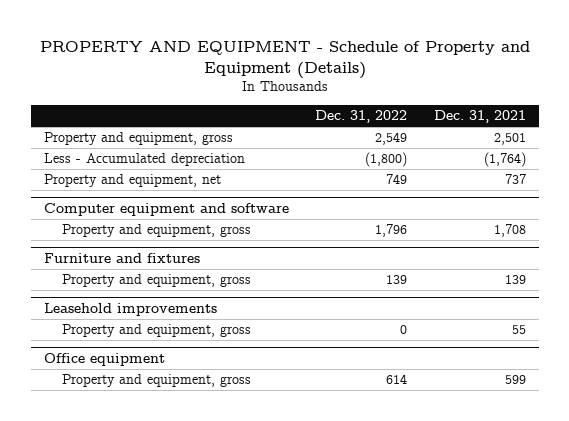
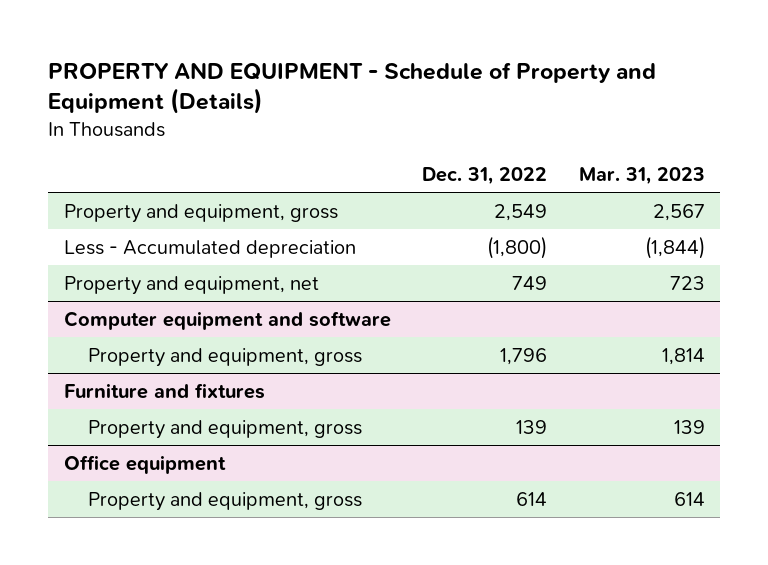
[433,110,526,124] Dec. 31, 2021 -> none
none -> [578,166,705,185] Mar. 31, 2023
[43,303,217,317] Leasehold improvements -> none
[61,324,251,338] Property and equipment, gross -> none

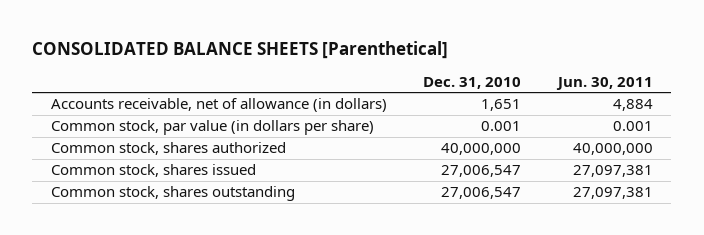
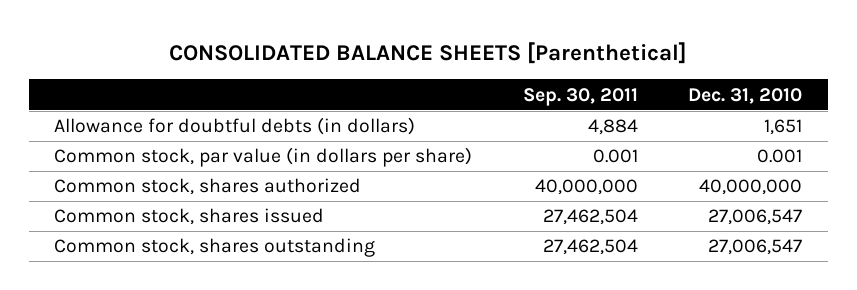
[556,76,654,90] Jun. 30, 2011 -> none
none -> [522,87,638,106] Sep. 30, 2011
[50,98,387,113] Accounts receivable, net of allowance (in dollars) -> [54,117,416,136] Allowance for doubtful debts (in dollars)

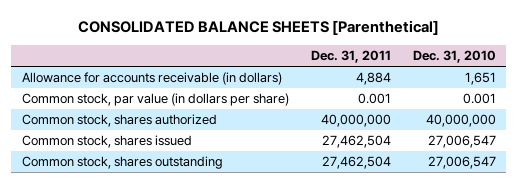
[522,87,638,106] Sep. 30, 2011 -> none
none -> [310,50,391,64] Dec. 31, 2011
[54,117,416,136] Allowance for doubtful debts (in dollars) -> [22,72,283,86] Allowance for accounts receivable (in dollars)

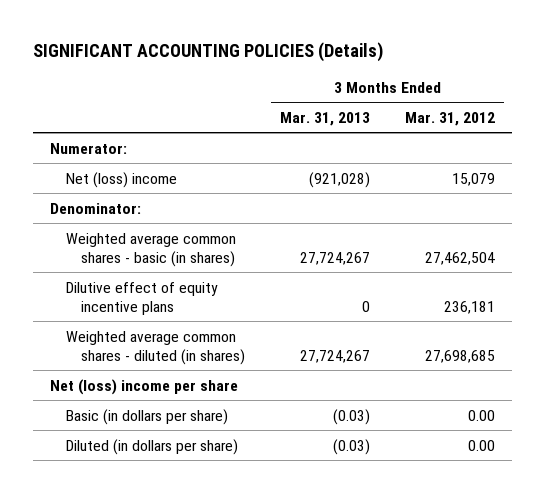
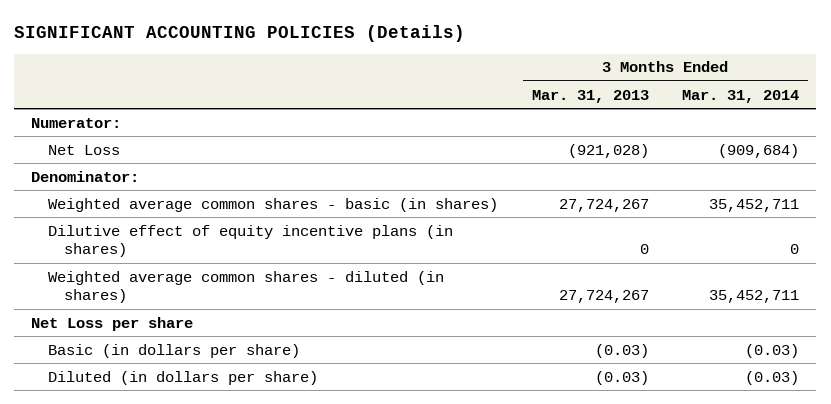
[404,111,495,126] Mar. 31, 2012 -> none
none -> [682,89,800,103] Mar. 31, 2014
[65,171,177,188] Net (loss) income -> [47,144,120,155] Net Loss
[65,281,218,316] Dilutive effect of equity incentive plans -> [47,224,453,258] Dilutive effect of equity incentive plans (in shares)
[49,378,238,395] Net (loss) income per share -> [31,316,194,331] Net Loss per share

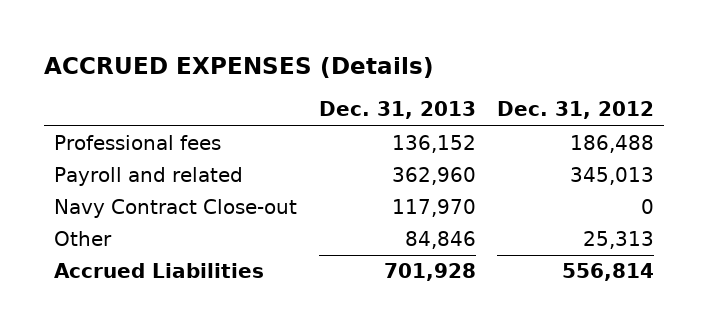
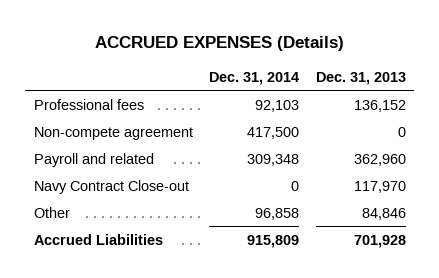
[496,101,654,120] Dec. 31, 2012 -> none
none -> [209,71,300,85] Dec. 31, 2014
none -> [33,126,193,140] Non-compete agreement

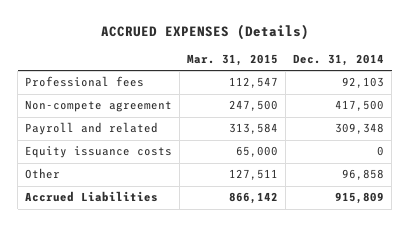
[315,71,406,85] Dec. 31, 2013 -> none
none -> [187,54,279,67] Mar. 31, 2015
[33,179,189,194] Navy Contract Close-out -> none
none -> [25,146,173,159] Equity issuance costs

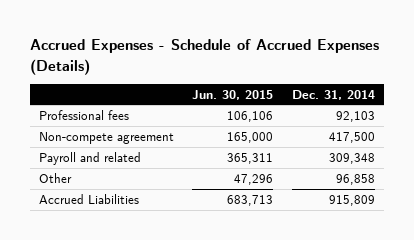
[100,24,309,41] ACCRUED EXPENSES (Details) -> [29,39,379,75] Accrued Expenses - Schedule of Accrued Expenses (Details)
[187,54,279,67] Mar. 31, 2015 -> none
none -> [192,89,274,100] Jun. 30, 2015
[25,146,173,159] Equity issuance costs -> none

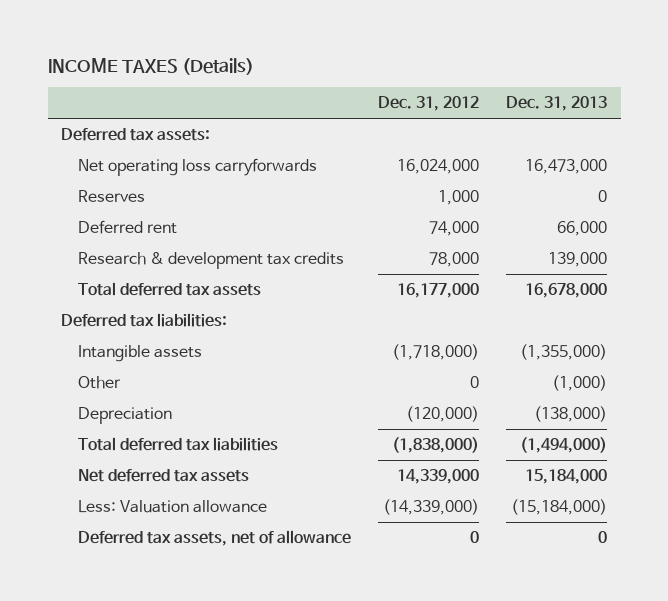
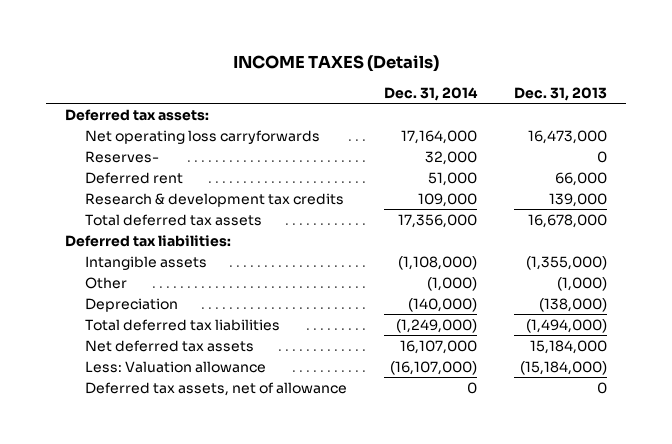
[377,96,479,112] Dec. 31, 2012 -> none
none -> [384,86,479,101] Dec. 31, 2014
[77,190,145,203] Reserves -> [85,150,160,163] Reserves-

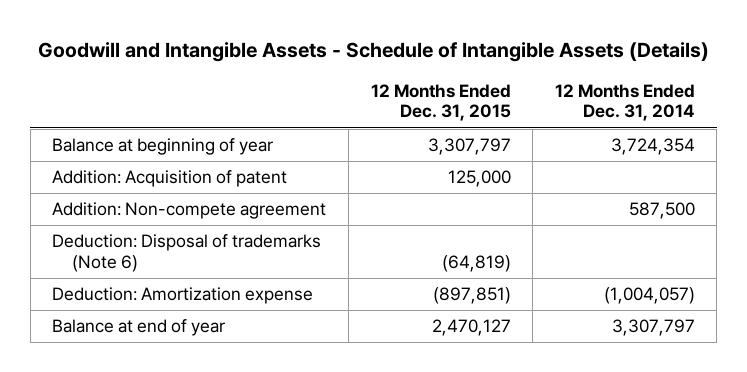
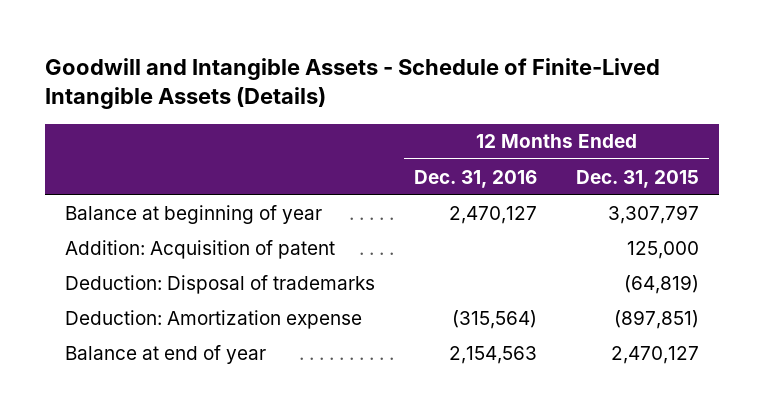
[37,41,709,62] Goodwill and Intangible Assets - Schedule of Intangible Assets (Details) -> [44,57,660,110] Goodwill and Intangible Assets - Schedule of Finite-Lived Intangible Assets (Details)
[554,83,695,122] 12 Months Ended Dec. 31, 2014 -> none
none -> [413,169,537,188] Dec. 31, 2016
[52,202,327,220] Addition: Non-compete agreement -> none
[52,234,322,273] Deduction: Disposal of trademarks (Note 6) -> [64,274,375,294] Deduction: Disposal of trademarks

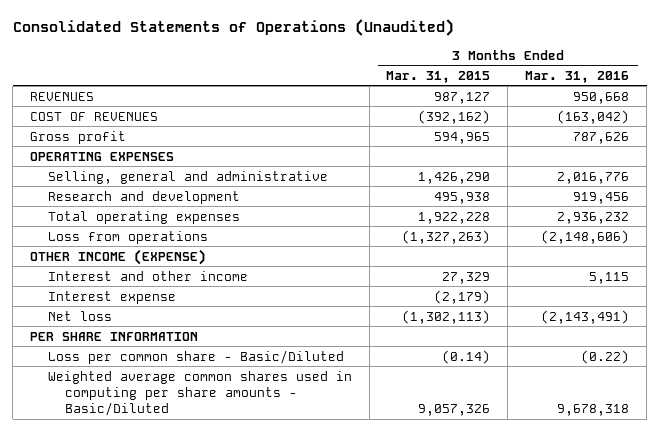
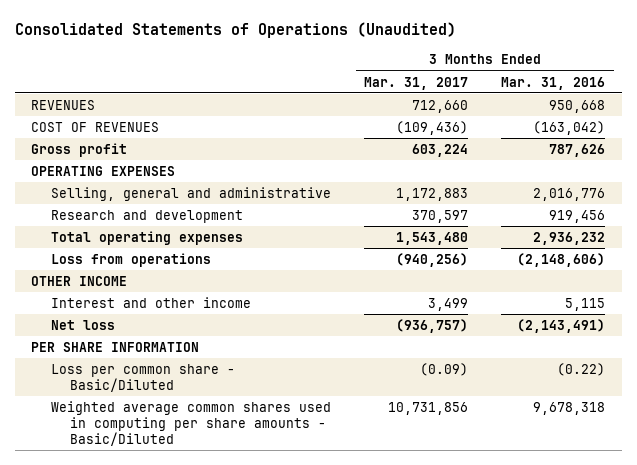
[386,70,491,83] Mar. 31, 2015 -> none
none -> [364,76,469,90] Mar. 31, 2017
[30,248,207,265] OTHER INCOME (EXPENSE) -> [31,275,128,286] OTHER INCOME
[47,290,176,304] Interest expense -> none

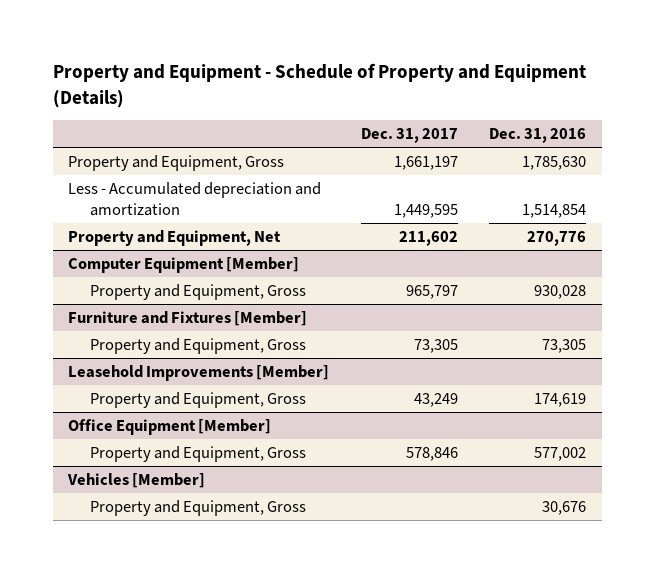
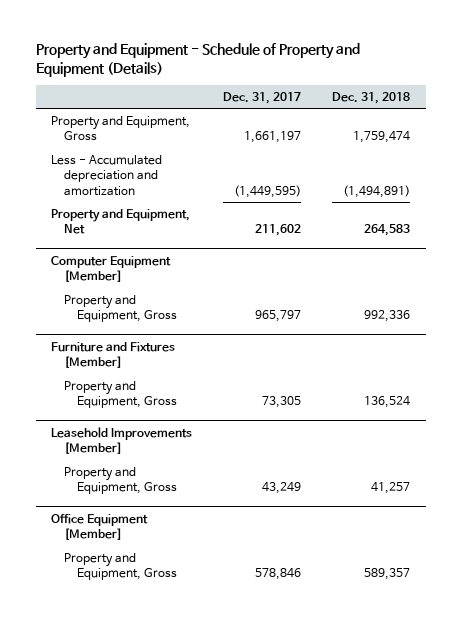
[489,128,587,144] Dec. 31, 2016 -> none
none -> [332,91,411,104] Dec. 31, 2018
[393,203,458,218] 1,449,595 -> [234,184,302,198] (1,449,595)
[67,473,206,489] Vehicles [Member] -> none
[89,500,306,517] Property and Equipment, Gross -> none

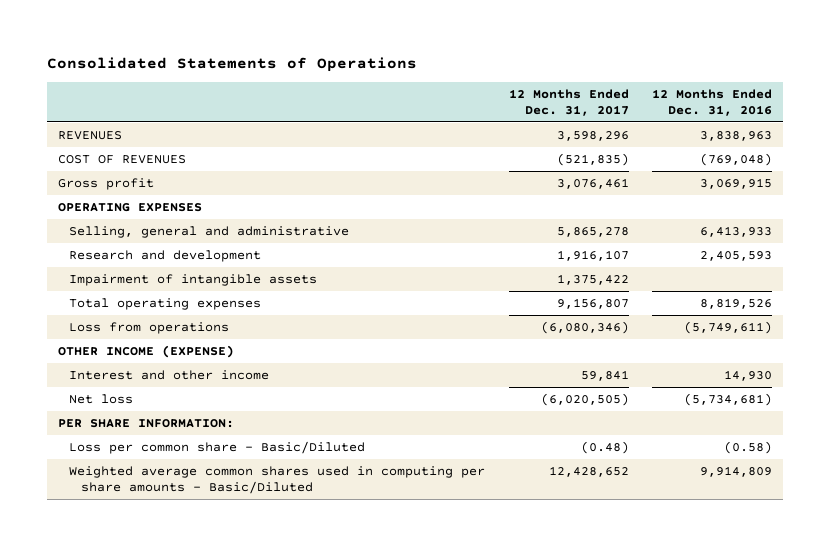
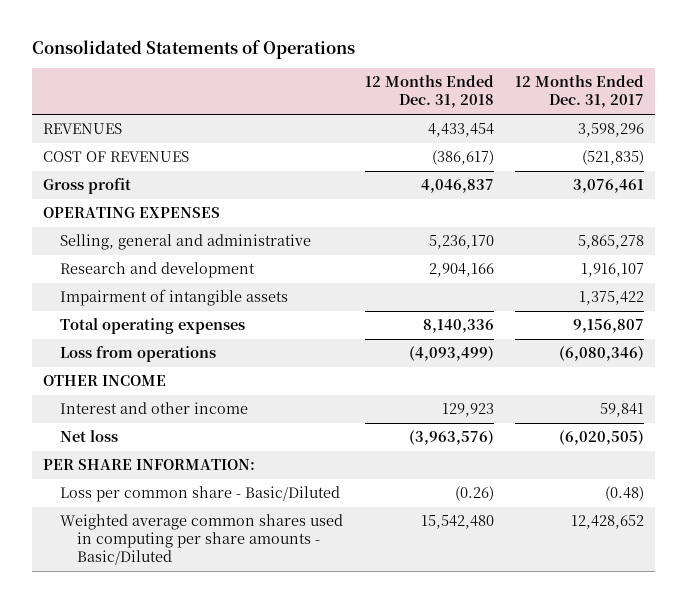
[651,88,772,116] 12 Months Ended Dec. 31, 2016 -> none
none -> [364,75,494,109] 12 Months Ended Dec. 31, 2018
[58,345,235,359] OTHER INCOME (EXPENSE) -> [42,375,166,387] OTHER INCOME

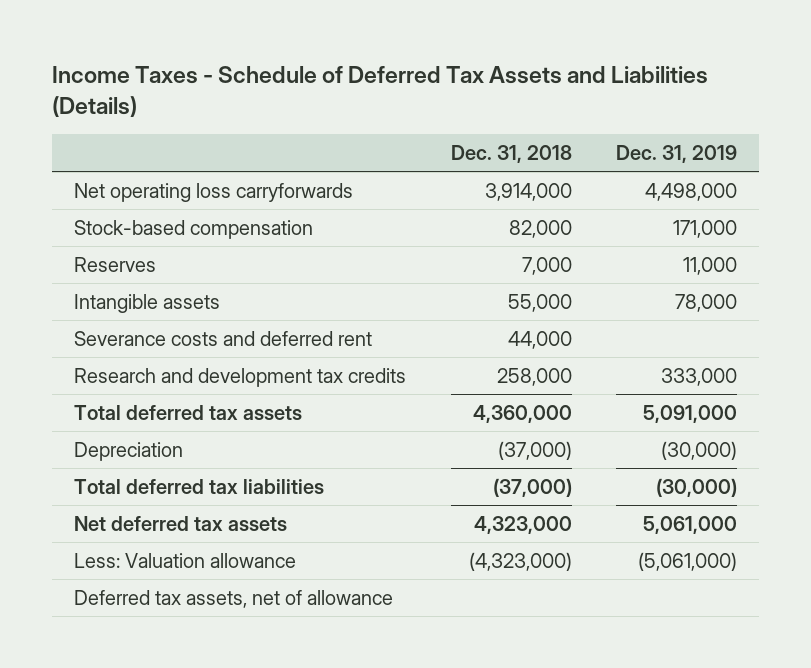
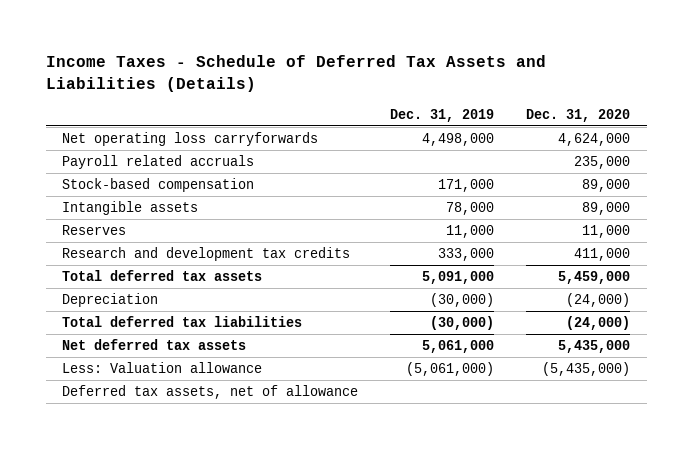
[450,145,572,164] Dec. 31, 2018 -> none
none -> [526,108,631,122] Dec. 31, 2020
none -> [62,155,255,170] Payroll related accruals
[74,330,373,346] Severance costs and deferred rent -> none
[74,256,157,272] Reserves -> [62,225,127,236] Reserves

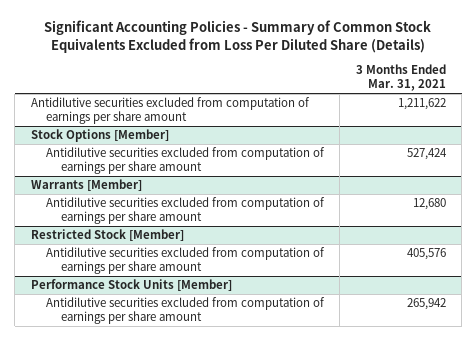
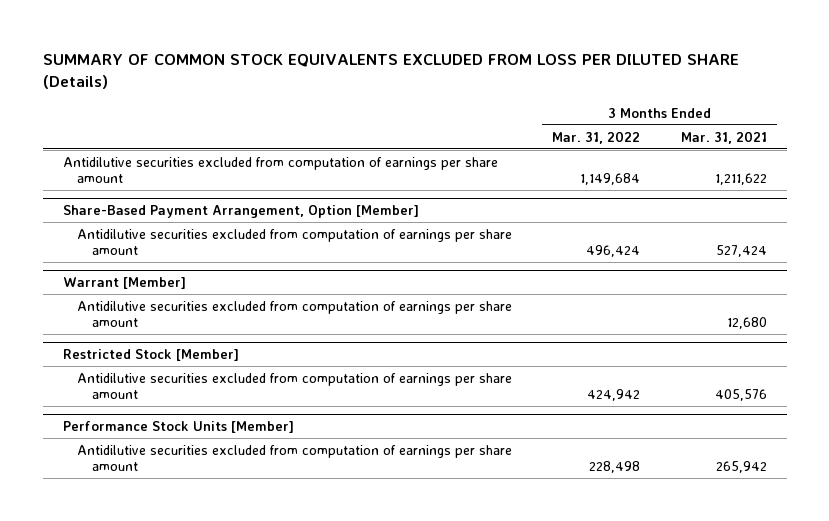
[44,20,432,53] Significant Accounting Policies - Summary of Common Stock Equivalents Excluded from Loss Per Diluted Share (Details) -> [42,53,739,89] SUMMARY OF COMMON STOCK EQUIVALENTS EXCLUDED FROM LOSS PER DILUTED SHARE (Details)
none -> [552,130,641,144] Mar. 31, 2022
[30,129,169,143] Stock Options [Member] -> [62,205,419,219] Share-Based Payment Arrangement, Option [Member]
[30,179,142,192] Warrants [Member] -> [62,277,186,290] Warrant [Member]

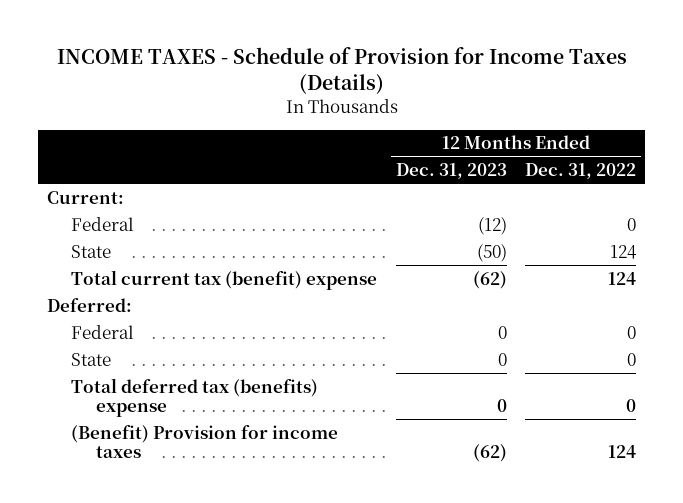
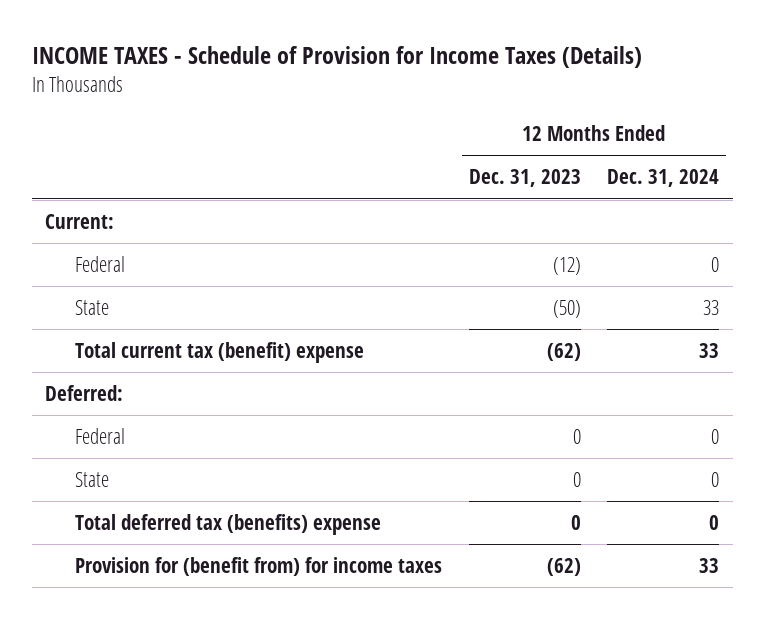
[525,163,637,180] Dec. 31, 2022 -> none
none -> [607,169,720,188] Dec. 31, 2024
[71,424,339,459] (Benefit) Provision for income taxes -> [74,556,442,576] Provision for (benefit from) for income taxes

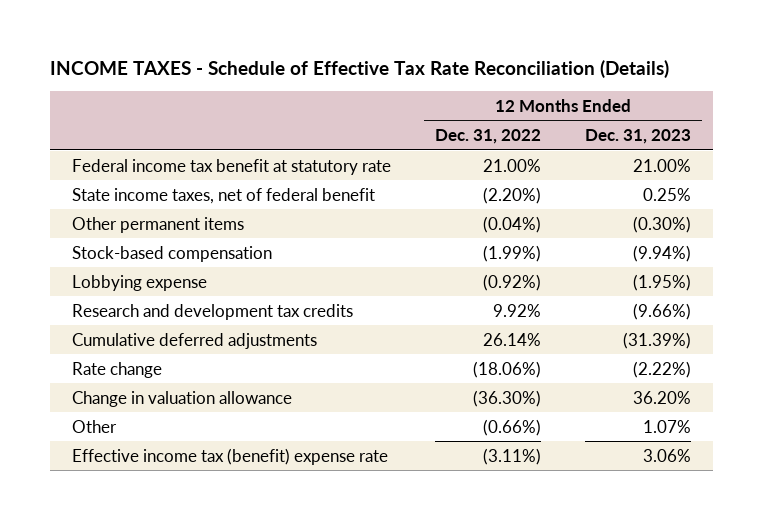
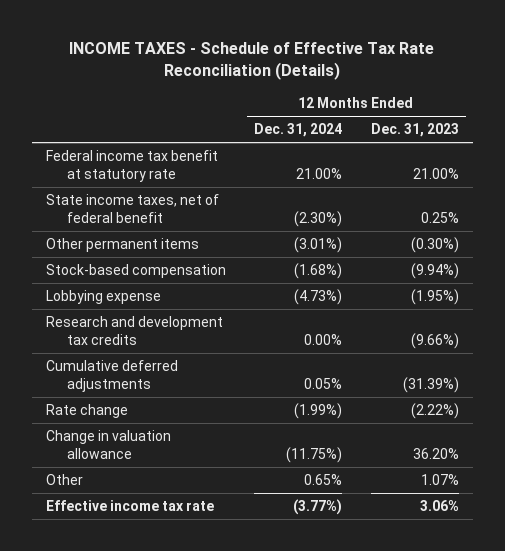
[434,129,541,145] Dec. 31, 2022 -> none
none -> [254,123,343,138] Dec. 31, 2024
[71,447,388,465] Effective income tax (benefit) expense rate -> [46,500,215,512] Effective income tax rate

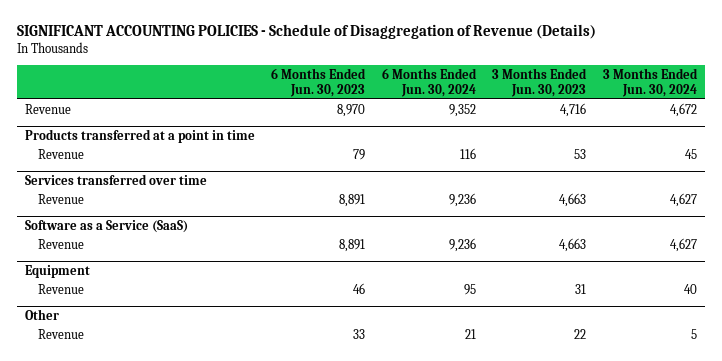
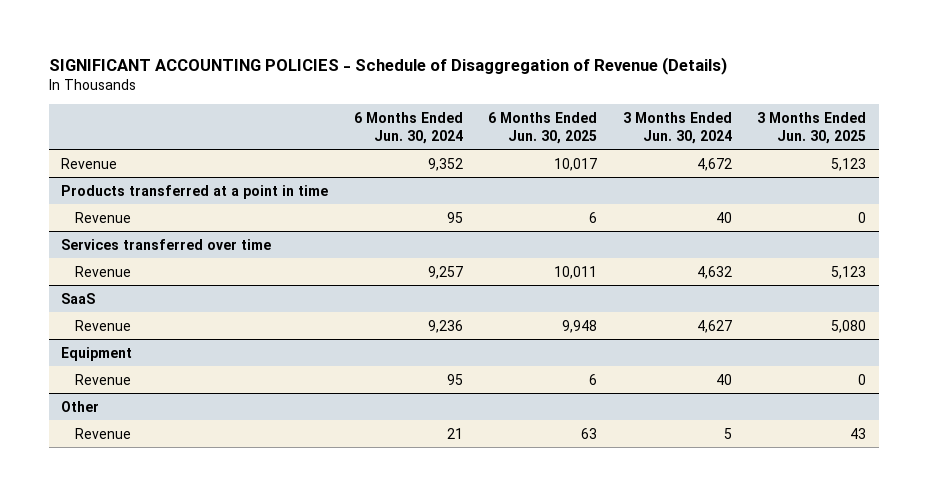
[271,67,367,97] 6 Months Ended Jun. 30, 2023 -> none
[492,67,588,97] 3 Months Ended Jun. 30, 2023 -> none
none -> [488,111,598,144] 6 Months Ended Jun. 30, 2025
none -> [757,111,867,144] 3 Months Ended Jun. 30, 2025
[459,147,476,159] 116 -> [446,211,463,223] 95
[684,148,697,159] 45 -> [715,211,732,223] 40
[448,192,476,207] 9,236 -> [427,265,463,279] 9,257
[669,192,697,207] 4,627 -> [696,265,732,279] 4,632
[24,220,188,234] Software as a Service (SaaS) -> [61,292,96,304] SaaS

